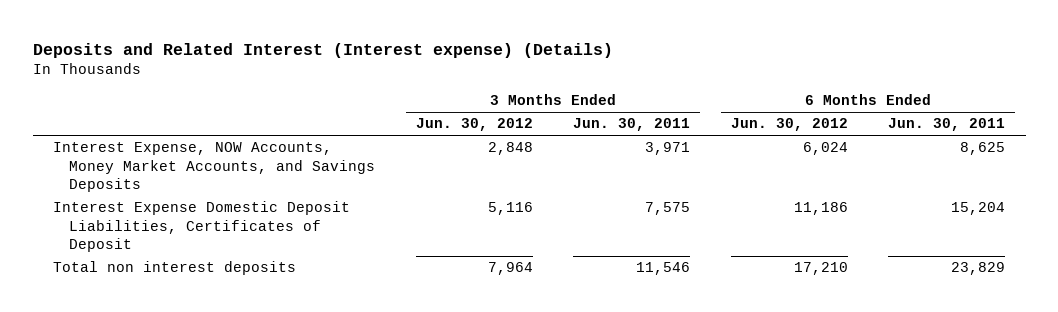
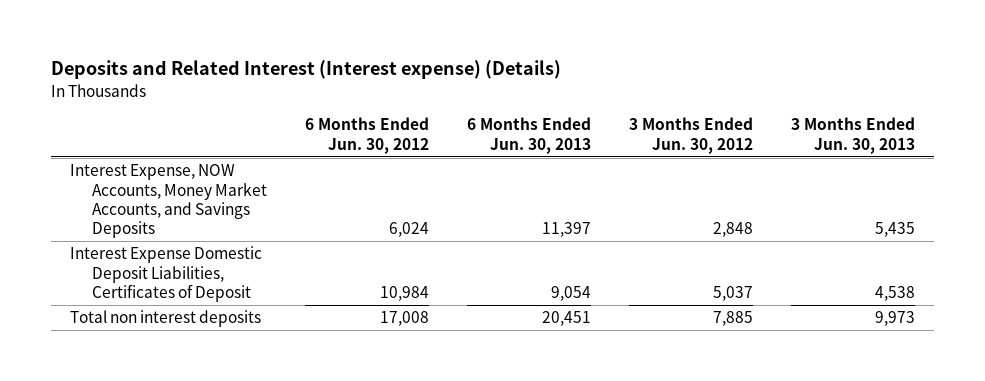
[573,118,691,132] Jun. 30, 2011 -> none
[888,118,1006,132] Jun. 30, 2011 -> none
none -> [466,117,591,154] 6 Months Ended Jun. 30, 2013
none -> [790,117,915,154] 3 Months Ended Jun. 30, 2013
[487,202,533,216] 5,116 -> [712,285,753,301] 5,037
[793,202,848,216] 11,186 -> [379,285,429,301] 10,984
[487,262,533,276] 7,964 -> [712,311,753,327] 7,885
[793,262,848,276] 17,210 -> [379,311,429,327] 17,008

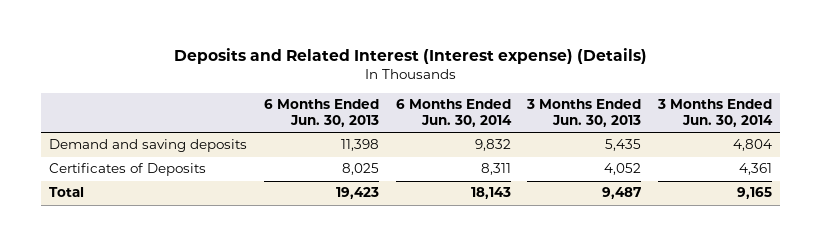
[304,117,429,154] 6 Months Ended Jun. 30, 2012 -> none
[628,117,753,154] 3 Months Ended Jun. 30, 2012 -> none
none -> [395,99,512,128] 6 Months Ended Jun. 30, 2014
none -> [657,99,774,128] 3 Months Ended Jun. 30, 2014
[69,164,267,239] Interest Expense, NOW Accounts, Money Market Accounts, and Savings Deposits -> [49,139,248,153] Demand and saving deposits
[541,222,591,238] 11,397 -> [340,139,379,152] 11,398
[69,246,262,302] Interest Expense Domestic Deposit Liabilities, Certificates of Deposit -> [49,163,207,177] Certificates of Deposits
[550,285,591,301] 9,054 -> [341,163,379,176] 8,025
[874,285,915,301] 4,538 -> [604,163,642,176] 4,052
[69,310,261,328] Total non interest deposits -> [49,187,85,198] Total
[541,311,591,327] 20,451 -> [335,187,379,200] 19,423
[874,311,915,327] 9,973 -> [602,187,642,200] 9,487

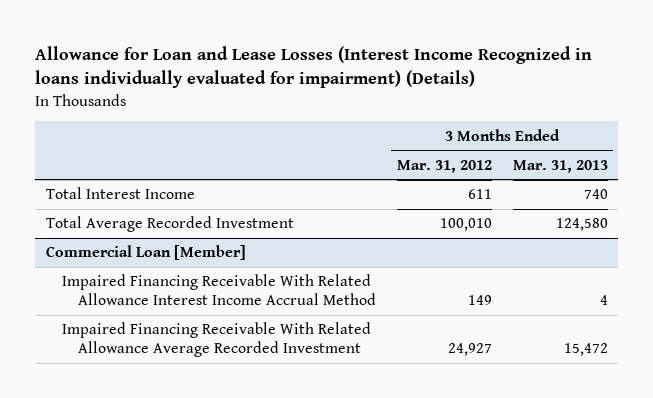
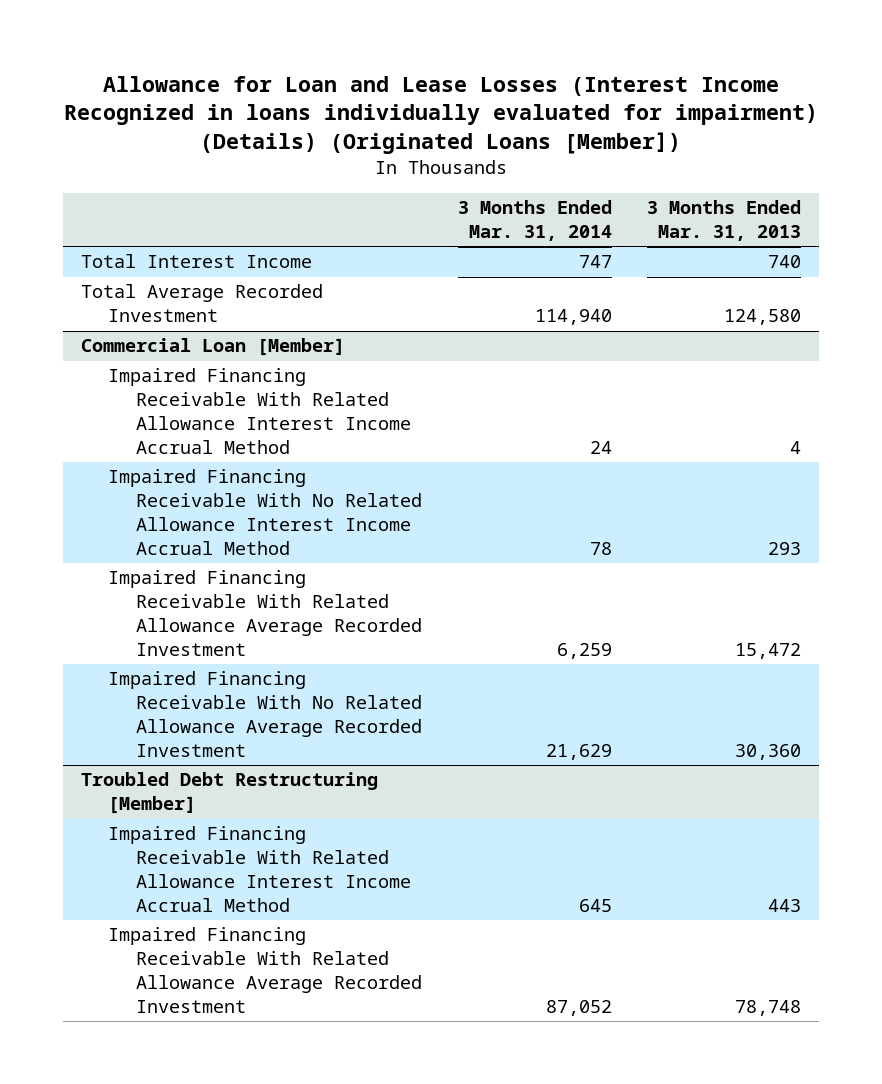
[35,45,593,89] Allowance for Loan and Lease Losses (Interest Income Recognized in loans individually evaluated for impairment) (Details) -> [64,75,819,155] Allowance for Loan and Lease Losses (Interest Income Recognized in loans individually evaluated for impairment) (Details) (Originated Loans [Member])
[396,159,492,173] Mar. 31, 2012 -> none
none -> [457,199,612,241] 3 Months Ended Mar. 31, 2014
none -> [108,469,422,556] Impaired Financing Receivable With No Related Allowance Interest Income Accrual Method
none -> [108,671,422,758] Impaired Financing Receivable With No Related Allowance Average Recorded Investment
none -> [80,772,378,815] Troubled Debt Restructuring [Member]
none -> [108,826,411,913] Impaired Financing Receivable With Related Allowance Interest Income Accrual Method
none -> [108,927,422,1014] Impaired Financing Receivable With Related Allowance Average Recorded Investment

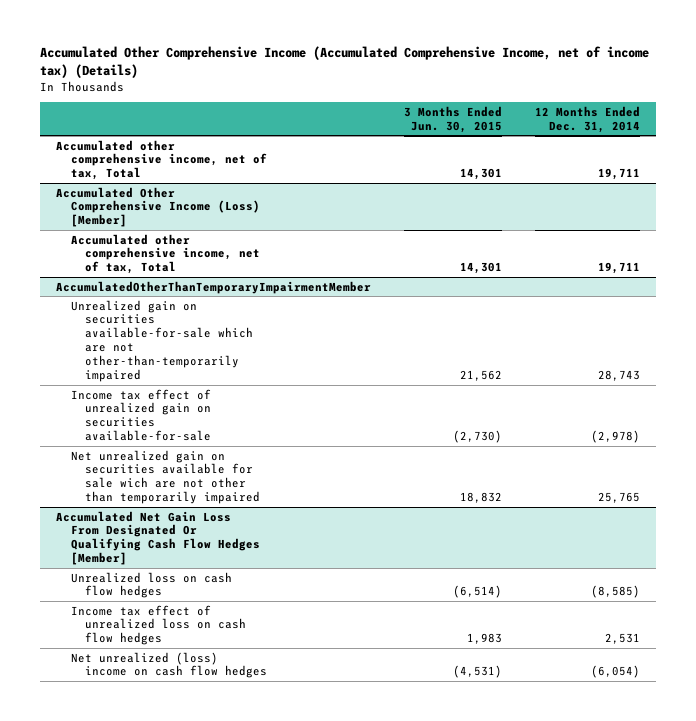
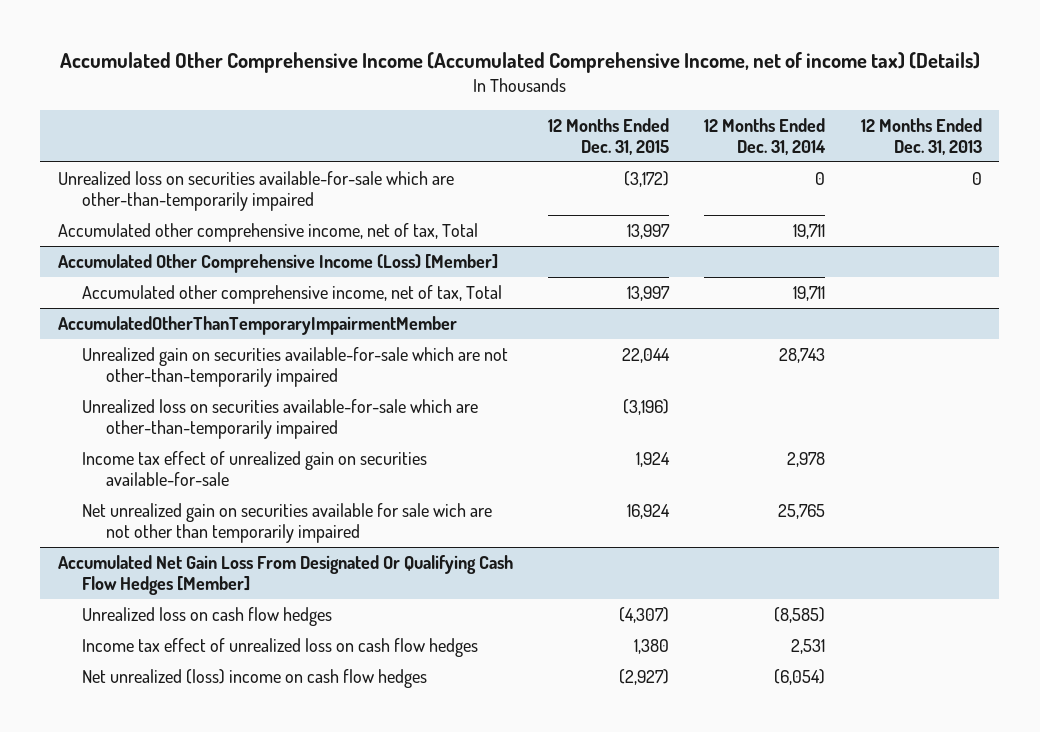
[404,105,503,133] 3 Months Ended Jun. 30, 2015 -> none
none -> [548,118,670,155] 12 Months Ended Dec. 31, 2015
none -> [860,118,982,155] 12 Months Ended Dec. 31, 2013
none -> [57,171,454,211] Unrealized loss on securities available-for-sale which are other-than-temporarily impaired
none -> [81,399,478,439] Unrealized loss on securities available-for-sale which are other-than-temporarily impaired
[590,430,640,444] (2,978) -> [787,452,826,468] 2,978

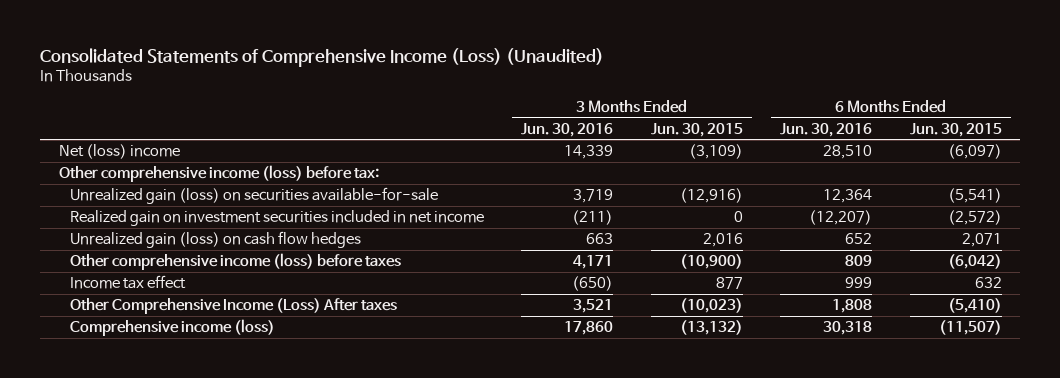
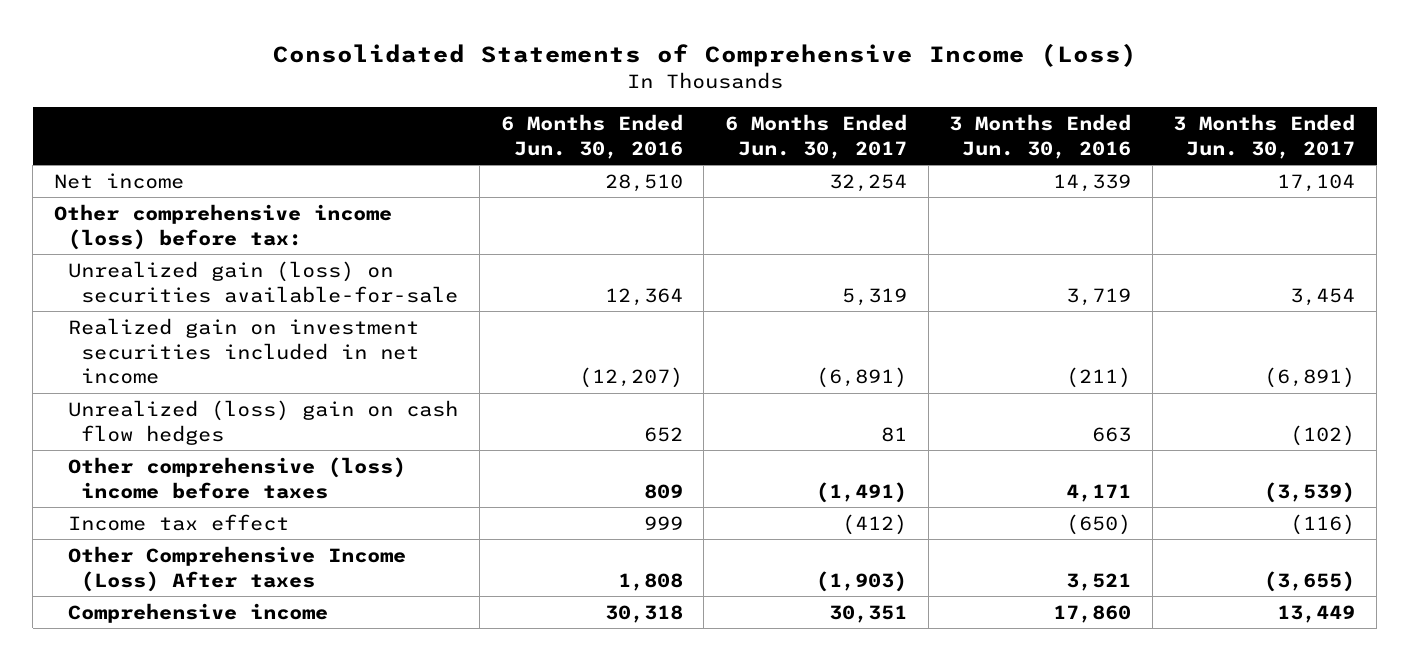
[39,47,604,67] Consolidated Statements of Comprehensive Income (Loss) (Unaudited) -> [272,43,1137,68] Consolidated Statements of Comprehensive Income (Loss)
[650,122,743,137] Jun. 30, 2015 -> none
[909,122,1002,137] Jun. 30, 2015 -> none
none -> [724,114,907,159] 6 Months Ended Jun. 30, 2017
none -> [1173,114,1356,159] 3 Months Ended Jun. 30, 2017
[58,144,180,160] Net (loss) income -> [53,172,184,189] Net income
[69,231,361,249] Unrealized gain (loss) on cash flow hedges -> [67,399,458,445] Unrealized (loss) gain on cash flow hedges
[69,253,401,271] Other comprehensive income (loss) before taxes -> [67,456,406,499] Other comprehensive (loss) income before taxes
[69,319,275,337] Comprehensive income (loss) -> [67,602,328,623] Comprehensive income

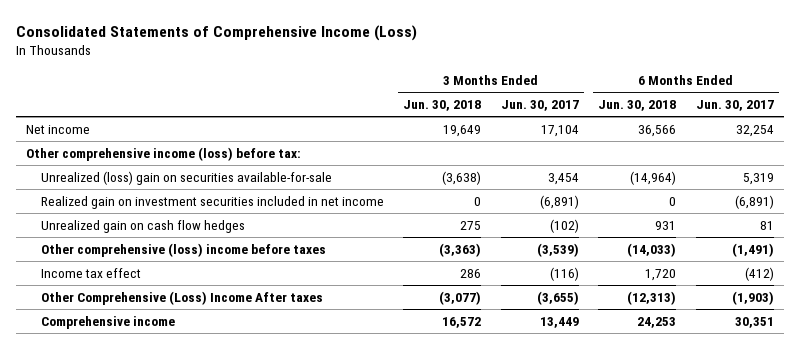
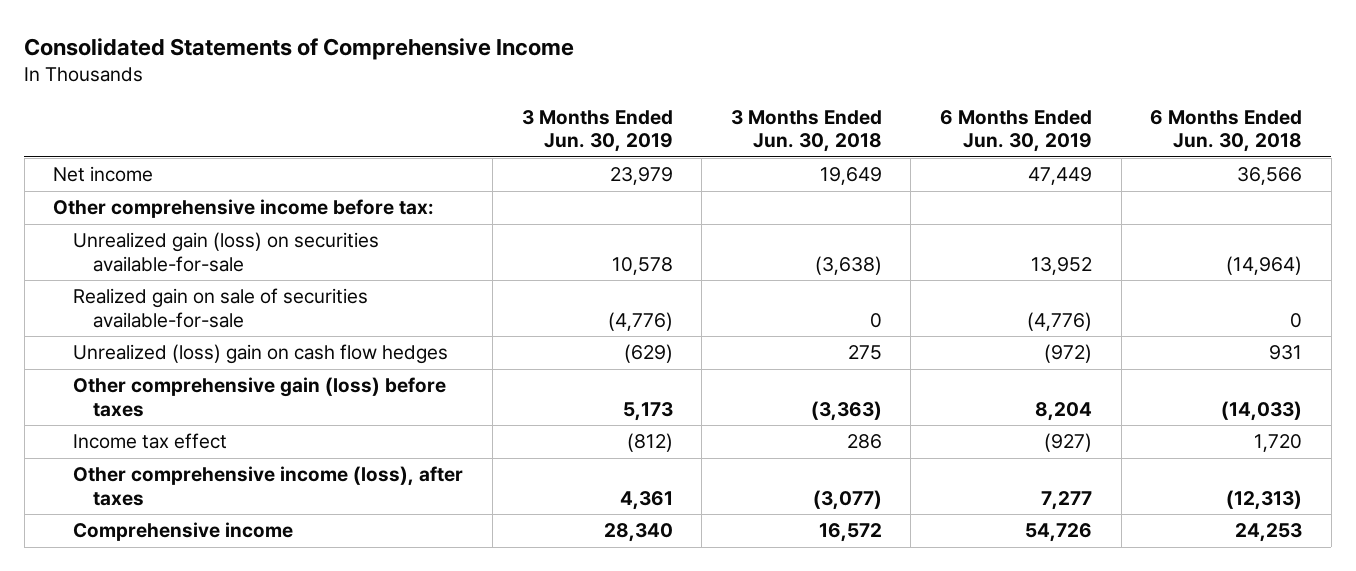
[16,25,418,42] Consolidated Statements of Comprehensive Income (Loss) -> [24,37,575,60] Consolidated Statements of Comprehensive Income
[500,100,579,112] Jun. 30, 2017 -> none
[695,100,774,112] Jun. 30, 2017 -> none
none -> [521,109,673,153] 3 Months Ended Jun. 30, 2019
none -> [940,109,1093,153] 6 Months Ended Jun. 30, 2019
[40,195,384,209] Realized gain on investment securities included in net income -> none
[26,146,302,161] Other comprehensive income (loss) before tax: -> [53,199,435,219] Other comprehensive income before tax:
[40,170,332,185] Unrealized (loss) gain on securities available-for-sale -> [73,232,380,272] Unrealized gain (loss) on securities available-for-sale
none -> [73,288,369,328] Realized gain on sale of securities available-for-sale
[40,219,245,233] Unrealized gain on cash flow hedges -> [73,344,449,365] Unrealized (loss) gain on cash flow hedges
[40,242,326,257] Other comprehensive (loss) income before taxes -> [73,377,447,417] Other comprehensive gain (loss) before taxes
[40,290,323,305] Other Comprehensive (Loss) Income After taxes -> [73,466,464,506] Other comprehensive income (loss), after taxes

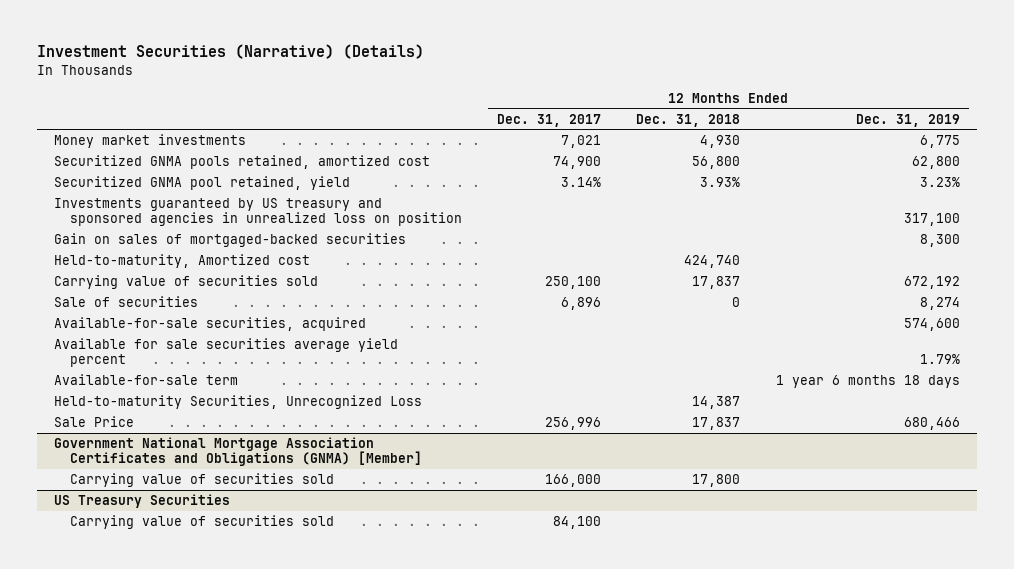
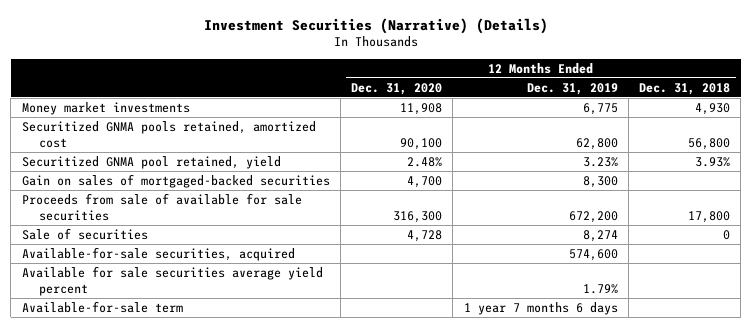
[497,113,602,127] Dec. 31, 2017 -> none
none -> [351,82,443,95] Dec. 31, 2020
[54,198,462,227] Investments guaranteed by US treasury and sponsored agencies in unrealized loss on position -> none
[54,254,311,269] Held-to-maturity, Amortized cost -> none
[54,275,319,290] Carrying value of securities sold -> none
none -> [21,192,302,221] Proceeds from sale of available for sale securities
[54,395,423,410] Held-to-maturity Securities, Unrecognized Loss -> none
[54,416,135,428] Sale Price -> none
[54,437,422,467] Government National Mortgage Association Certificates and Obligations (GNMA) [Member] -> none
[69,473,334,488] Carrying value of securities sold -> none
[54,494,231,509] US Treasury Securities -> none
[69,515,334,530] Carrying value of securities sold -> none
[775,375,960,389] 1 year 6 months 18 days -> [463,301,618,315] 1 year 7 months 6 days

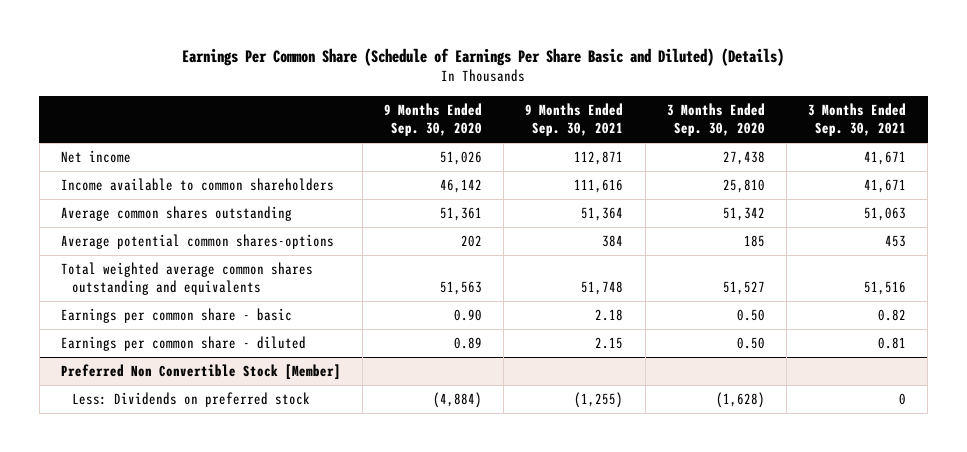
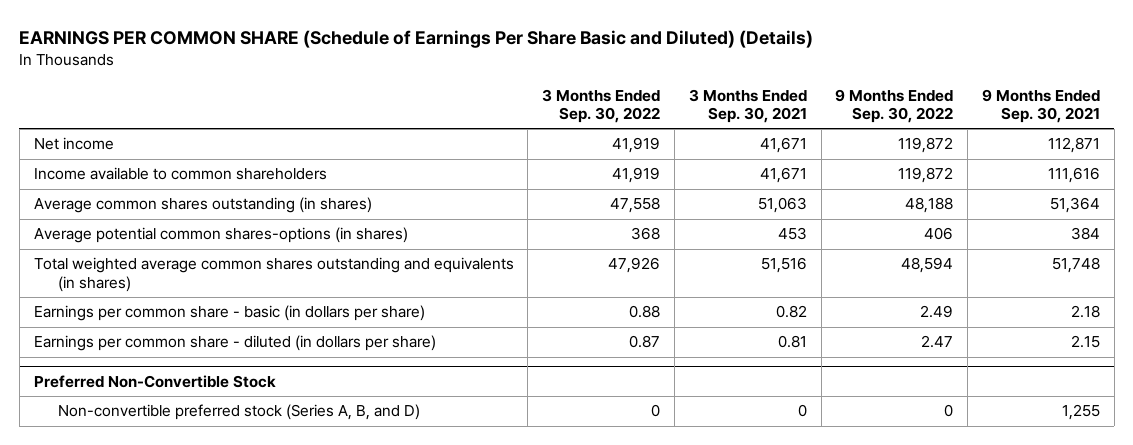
[182,47,785,66] Earnings Per Common Share (Schedule of Earnings Per Share Basic and Diluted) (Details) -> [19,29,814,48] EARNINGS PER COMMON SHARE (Schedule of Earnings Per Share Basic and Diluted) (Details)
[384,102,483,137] 9 Months Ended Sep. 30, 2020 -> none
[666,102,765,137] 3 Months Ended Sep. 30, 2020 -> none
none -> [542,88,661,124] 3 Months Ended Sep. 30, 2022
none -> [835,88,954,124] 9 Months Ended Sep. 30, 2022
[71,392,310,408] Less: Dividends on preferred stock -> none
[60,206,292,222] Average common shares outstanding -> [33,197,372,214] Average common shares outstanding (in shares)
[60,234,334,250] Average potential common shares-options -> [33,227,408,244] Average potential common shares-options (in shares)
[60,262,313,296] Total weighted average common shares outstanding and equivalents -> [33,257,514,292] Total weighted average common shares outstanding and equivalents (in shares)
[60,308,292,324] Earnings per common share - basic -> [33,305,425,322] Earnings per common share - basic (in dollars per share)
[60,336,306,352] Earnings per common share - diluted -> [33,335,436,352] Earnings per common share - diluted (in dollars per share)
[60,364,341,381] Preferred Non Convertible Stock [Member] -> [33,374,276,388] Preferred Non-Convertible Stock
none -> [58,404,421,421] Non-convertible preferred stock (Series A, B, and D)

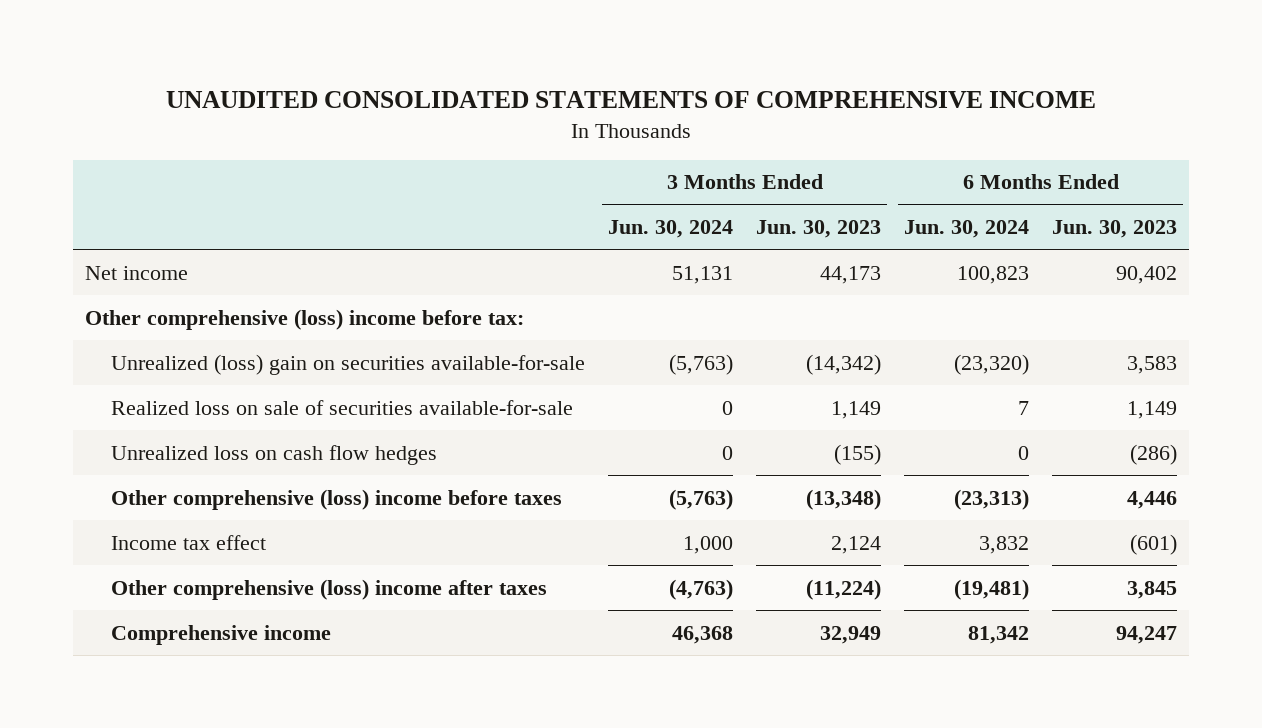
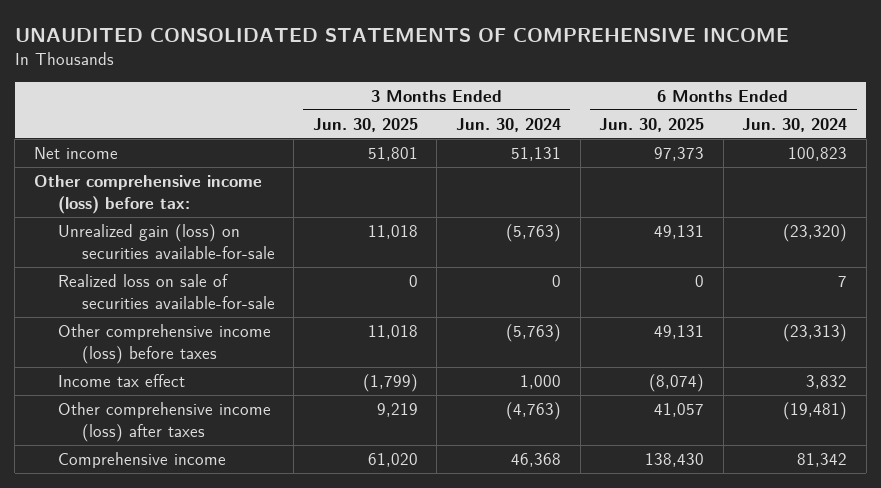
[756,219,882,238] Jun. 30, 2023 -> none
[1052,219,1178,238] Jun. 30, 2023 -> none
none -> [312,117,418,132] Jun. 30, 2025
none -> [599,117,705,132] Jun. 30, 2025
[84,308,524,330] Other comprehensive (loss) income before tax: -> [34,175,263,214] Other comprehensive income (loss) before tax:
[110,353,585,375] Unrealized (loss) gain on securities available-for-sale -> [57,224,275,259] Unrealized gain (loss) on securities available-for-sale
[110,444,437,465] Unrealized loss on cash flow hedges -> none
[110,488,562,510] Other comprehensive (loss) income before taxes -> [57,324,271,364] Other comprehensive income (loss) before taxes
[110,578,547,600] Other comprehensive (loss) income after taxes -> [57,402,271,442] Other comprehensive income (loss) after taxes

